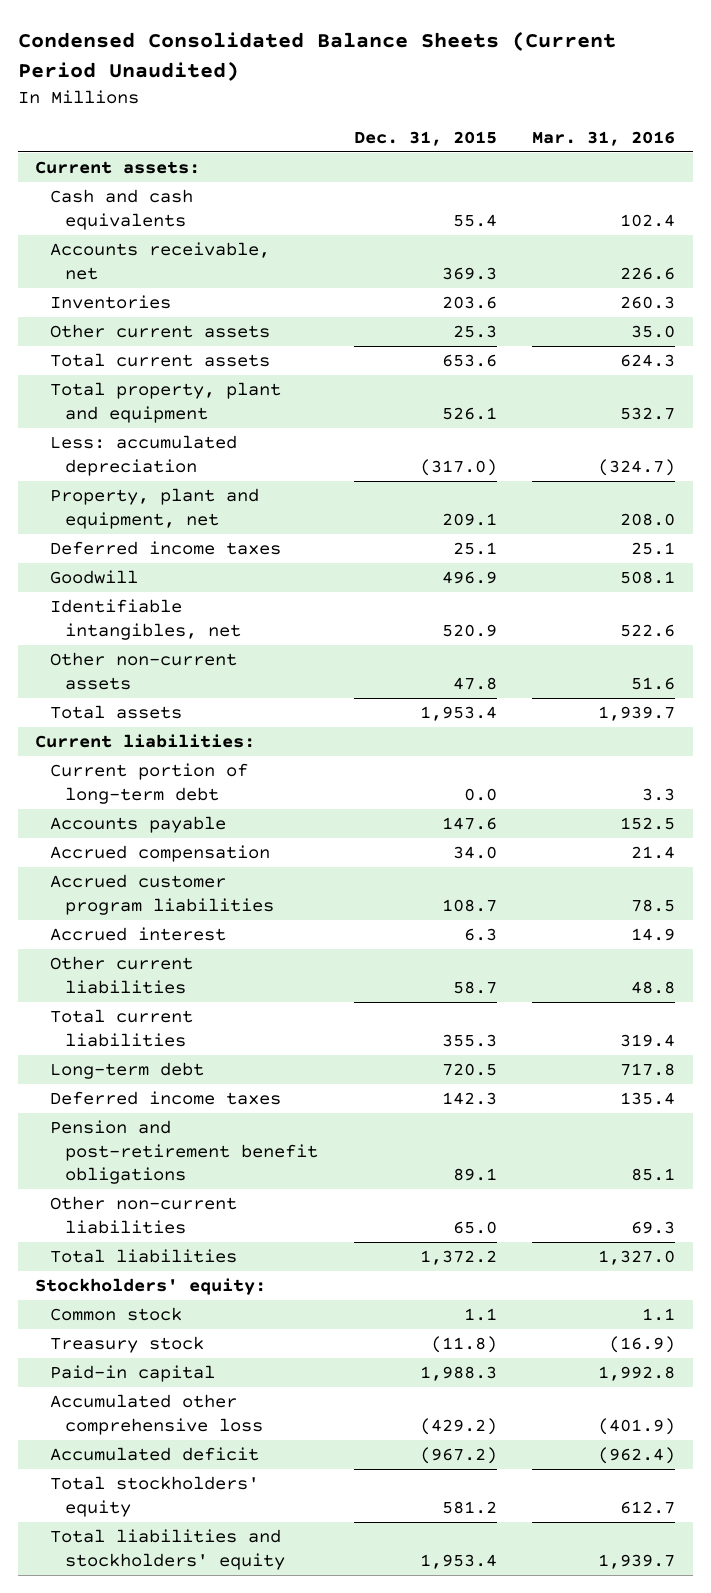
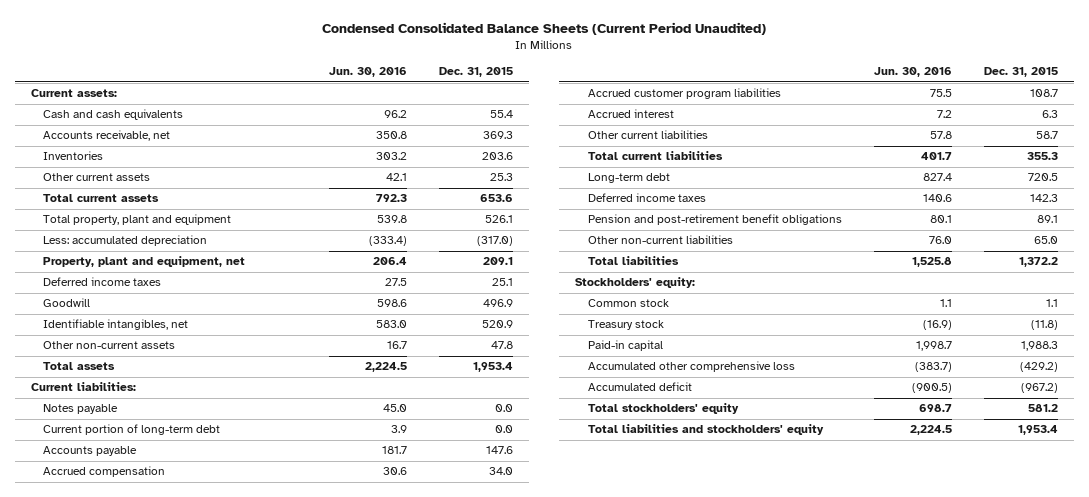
[532,130,676,146] Mar. 31, 2016 -> none
none -> [329,67,408,78] Jun. 30, 2016
none -> [43,404,119,415] Notes payable

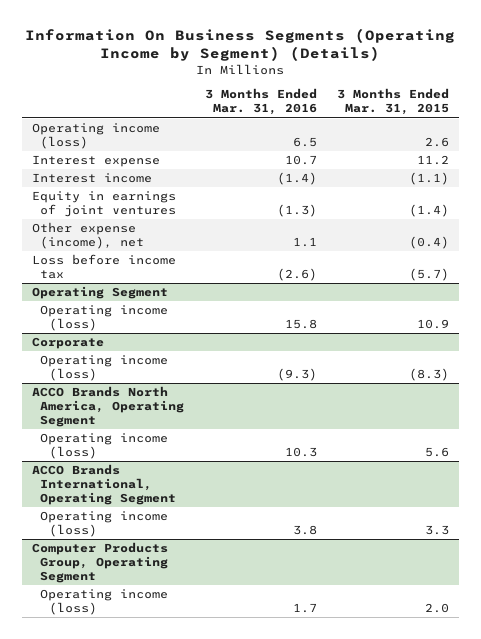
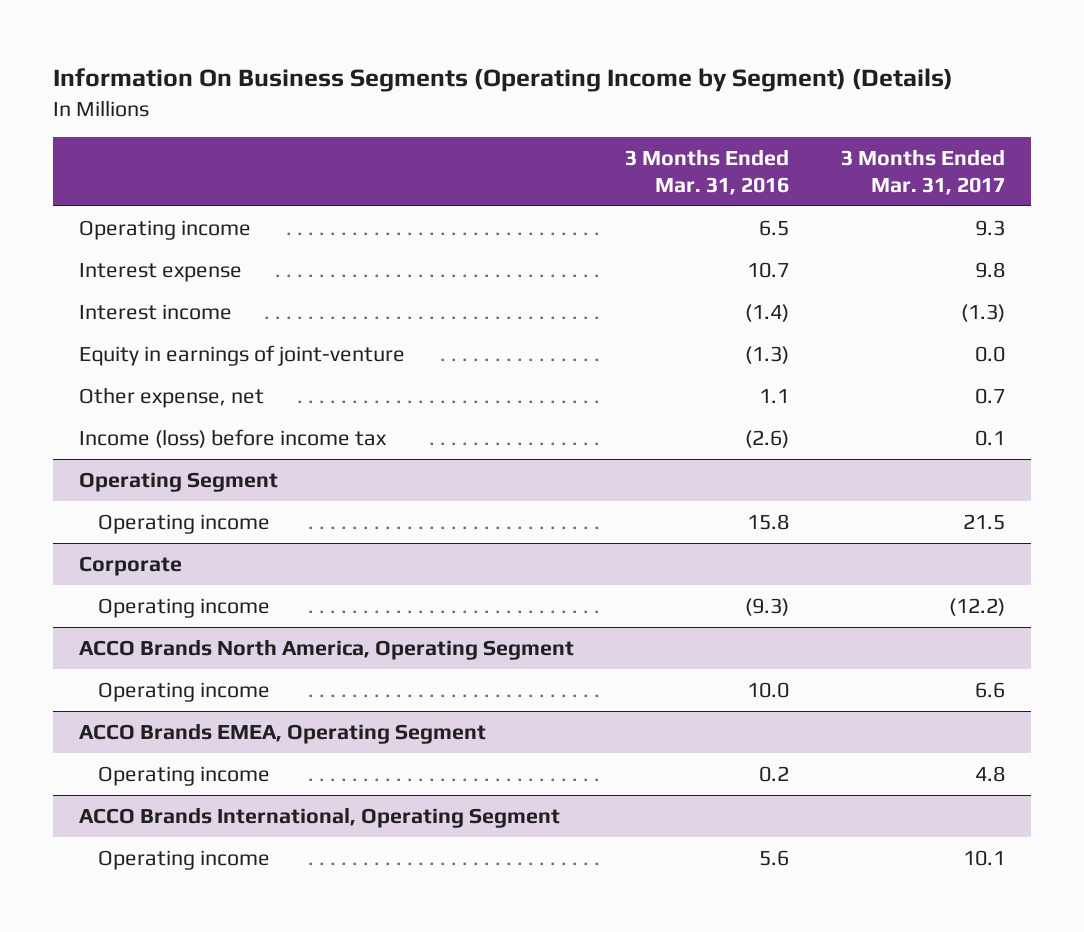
[336,88,449,116] 3 Months Ended Mar. 31, 2015 -> none
none -> [841,149,1006,196] 3 Months Ended Mar. 31, 2017
[31,123,160,150] Operating income (loss) -> [78,219,251,240] Operating income
[31,191,177,218] Equity in earnings of joint ventures -> [78,344,405,366] Equity in earnings of joint-venture
[31,222,145,250] Other expense (income), net -> [78,386,264,408] Other expense, net
[31,254,176,280] Loss before income tax -> [78,428,387,448] Income (loss) before income tax
[40,305,169,332] Operating income (loss) -> [98,513,271,534] Operating income
[40,355,169,382] Operating income (loss) -> [98,597,271,618] Operating income
[40,433,169,460] Operating income (loss) -> [98,681,271,702] Operating income
[284,447,317,458] 10.3 -> [747,681,790,698] 10.0
none -> [78,722,486,744] ACCO Brands EMEA, Operating Segment
none -> [98,765,271,786] Operating income
[31,542,169,584] Computer Products Group, Operating Segment -> none
[40,589,169,616] Operating income (loss) -> none
[40,511,169,538] Operating income (loss) -> [98,849,271,870] Operating income
[292,525,317,536] 3.8 -> [759,849,790,866] 5.6

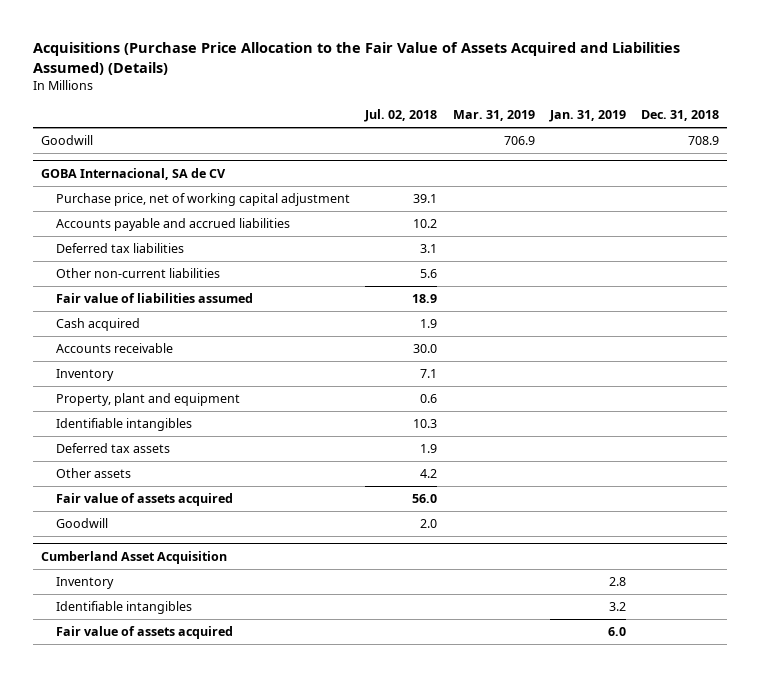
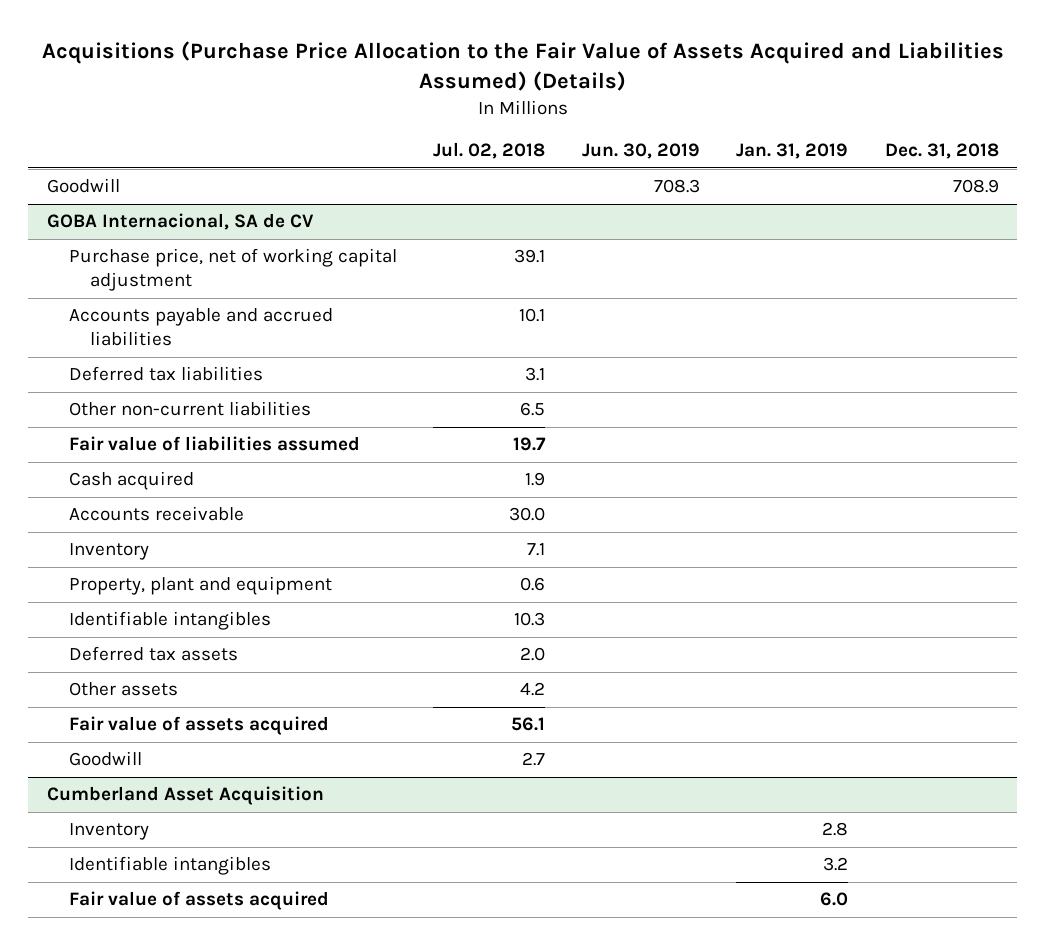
[452,110,535,122] Mar. 31, 2019 -> none
none -> [581,143,700,160] Jun. 30, 2019
[413,219,438,229] 10.2 -> [519,308,546,323] 10.1
[420,269,438,279] 5.6 -> [520,402,546,417] 6.5
[412,294,438,304] 18.9 -> [513,437,547,452] 19.7
[420,444,438,454] 1.9 -> [520,647,546,662] 2.0
[412,494,438,504] 56.0 -> [511,717,546,732] 56.1
[420,519,438,529] 2.0 -> [522,752,546,767] 2.7

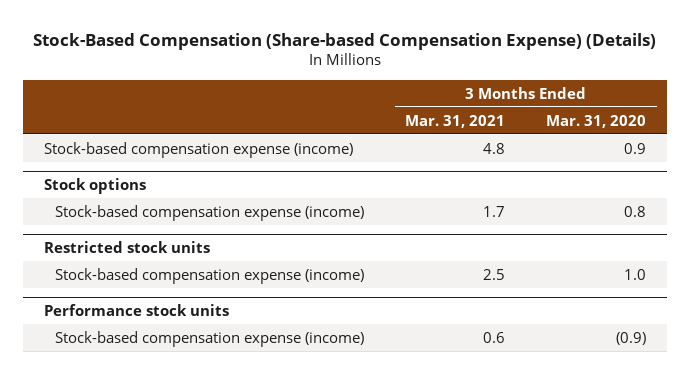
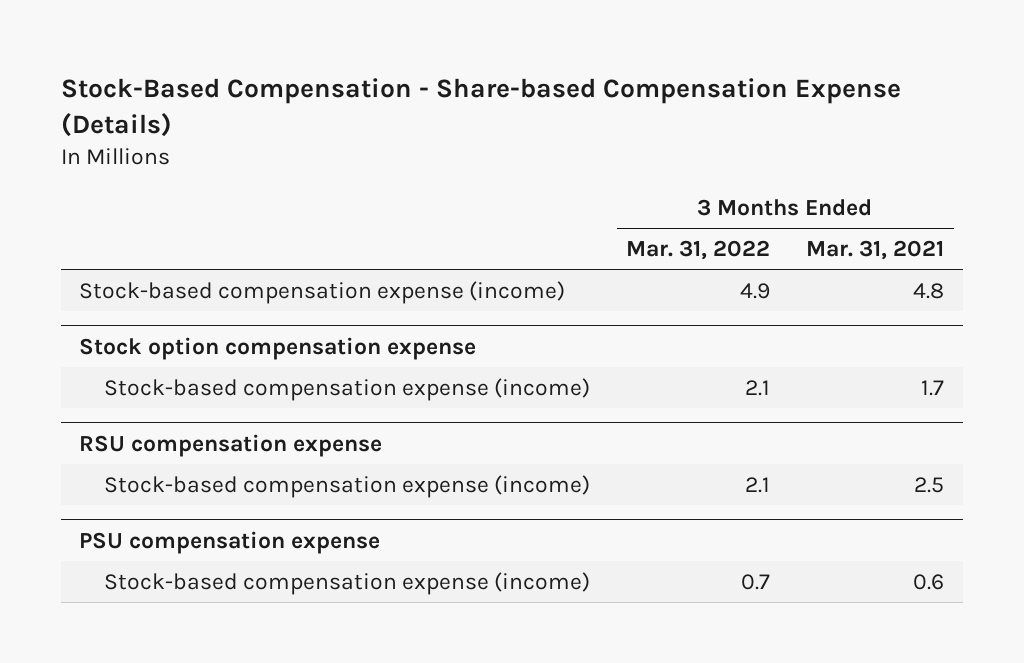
[32,32,656,50] Stock-Based Compensation (Share-based Compensation Expense) (Details) -> [60,77,901,137] Stock-Based Compensation - Share-based Compensation Expense (Details)
[546,114,647,128] Mar. 31, 2020 -> none
none -> [626,240,771,261] Mar. 31, 2022
[43,177,146,194] Stock options -> [79,336,477,360] Stock option compensation expense
[43,240,210,253] Restricted stock units -> [79,433,383,457] RSU compensation expense
[43,303,229,316] Performance stock units -> [79,530,381,554] PSU compensation expense

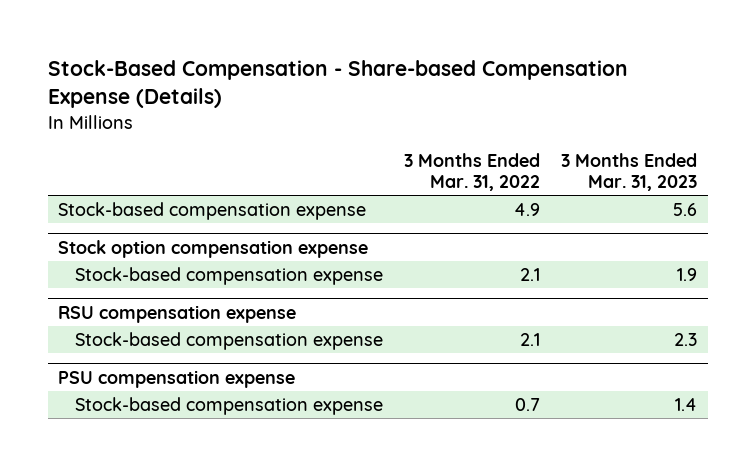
[806,240,945,261] Mar. 31, 2021 -> none
none -> [561,152,698,192] 3 Months Ended Mar. 31, 2023
[79,280,566,304] Stock-based compensation expense (income) -> [58,201,367,220] Stock-based compensation expense
[104,377,591,401] Stock-based compensation expense (income) -> [75,266,384,285] Stock-based compensation expense
[104,474,591,498] Stock-based compensation expense (income) -> [75,331,384,350] Stock-based compensation expense
[104,571,591,595] Stock-based compensation expense (income) -> [75,396,384,415] Stock-based compensation expense

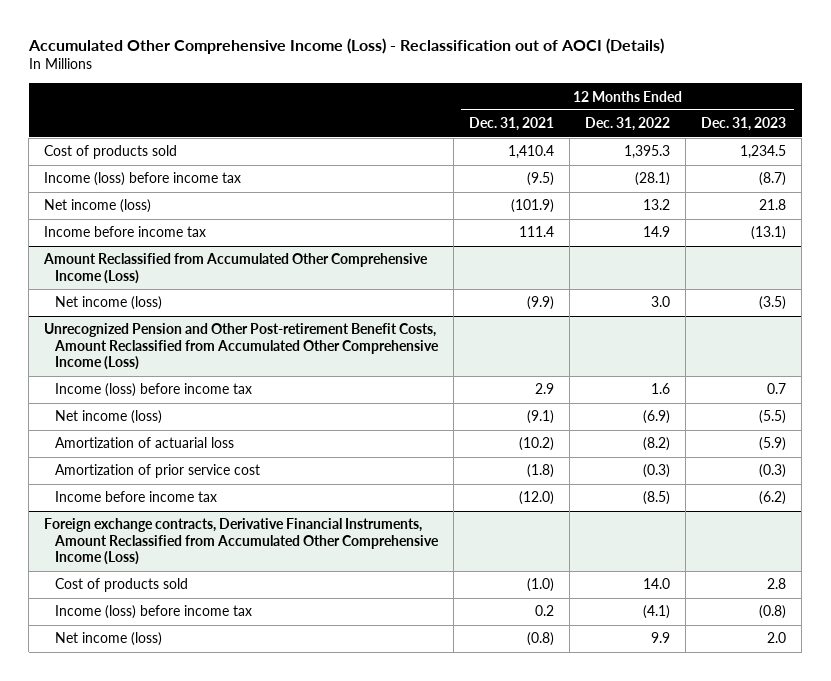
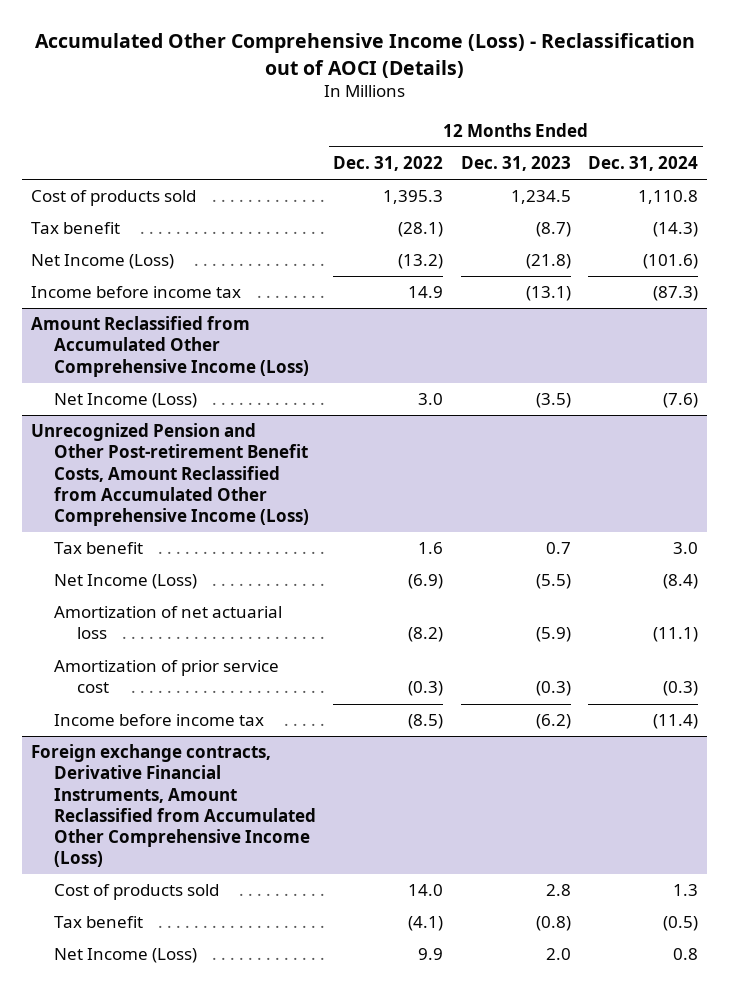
[469,117,555,132] Dec. 31, 2021 -> none
none -> [588,156,699,172] Dec. 31, 2024
[44,172,242,187] Income (loss) before income tax -> [30,222,120,235] Tax benefit
[44,199,152,214] Net income (loss) -> [30,254,174,270] Net Income (Loss)
[643,199,671,211] 13.2 -> [398,254,444,270] (13.2)
[759,199,787,211] 21.8 -> [525,254,571,270] (21.8)
[54,296,162,311] Net income (loss) -> [53,393,197,409] Net Income (Loss)
[54,383,252,398] Income (loss) before income tax -> [53,542,143,555] Tax benefit
[54,410,162,425] Net income (loss) -> [53,574,197,590] Net Income (Loss)
[54,437,234,449] Amortization of actuarial loss -> [53,606,282,640] Amortization of net actuarial loss
[54,605,252,620] Income (loss) before income tax -> [53,916,143,929] Tax benefit
[54,632,162,647] Net income (loss) -> [53,948,197,964] Net Income (Loss)

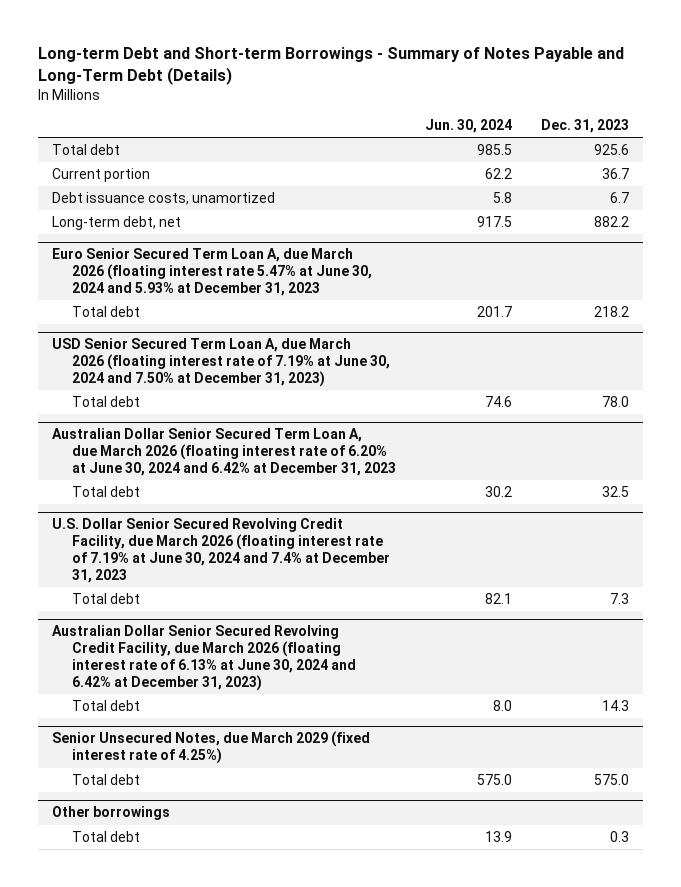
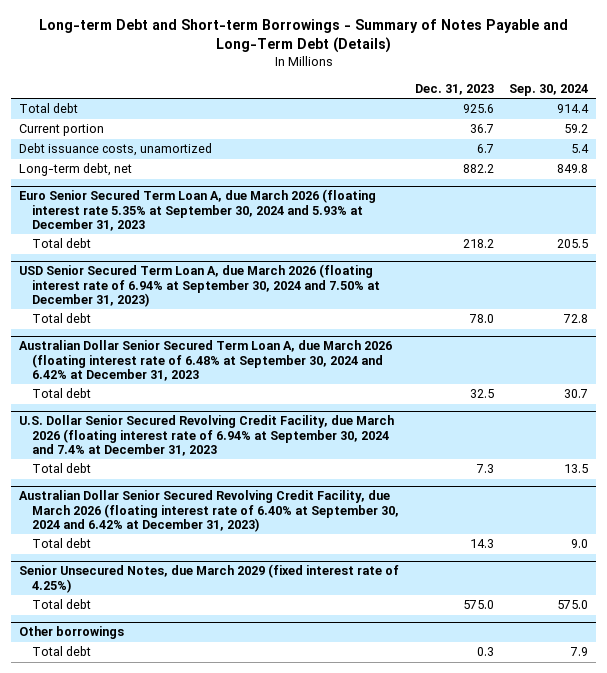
[425,119,513,134] Jun. 30, 2024 -> none
none -> [509,83,589,96] Sep. 30, 2024
[52,248,373,297] Euro Senior Secured Term Loan A, due March 2026 (floating interest rate 5.47% at June 30, 2024 and 5.93% at December 31, 2023 -> [18,189,376,231] Euro Senior Secured Term Loan A, due March 2026 (floating interest rate 5.35% at September 30, 2024 and 5.93% at December 31, 2023
[52,338,391,388] USD Senior Secured Term Loan A, due March 2026 (floating interest rate of 7.19% at June 30, 2024 and 7.50% at December 31, 2023) -> [18,264,381,307] USD Senior Secured Term Loan A, due March 2026 (floating interest rate of 6.94% at September 30, 2024 and 7.50% at December 31, 2023)
[52,428,397,477] Australian Dollar Senior Secured Term Loan A, due March 2026 (floating interest rate of 6.20% at June 30, 2024 and 6.42% at December 31, 2023 -> [18,340,392,381] Australian Dollar Senior Secured Term Loan A, due March 2026 (floating interest rate of 6.48% at September 30, 2024 and 6.42% at December 31, 2023
[52,518,391,584] U.S. Dollar Senior Secured Revolving Credit Facility, due March 2026 (floating interest rate of 7.19% at June 30, 2024 and 7.4% at December 31, 2023 -> [18,415,394,456] U.S. Dollar Senior Secured Revolving Credit Facility, due March 2026 (floating interest rate of 6.94% at September 30, 2024 and 7.4% at December 31, 2023
[52,625,357,692] Australian Dollar Senior Secured Revolving Credit Facility, due March 2026 (floating interest rate of 6.13% at June 30, 2024 and 6.42% at December 31, 2023) -> [18,490,400,532] Australian Dollar Senior Secured Revolving Credit Facility, due March 2026 (floating interest rate of 6.40% at September 30, 2024 and 6.42% at December 31, 2023)

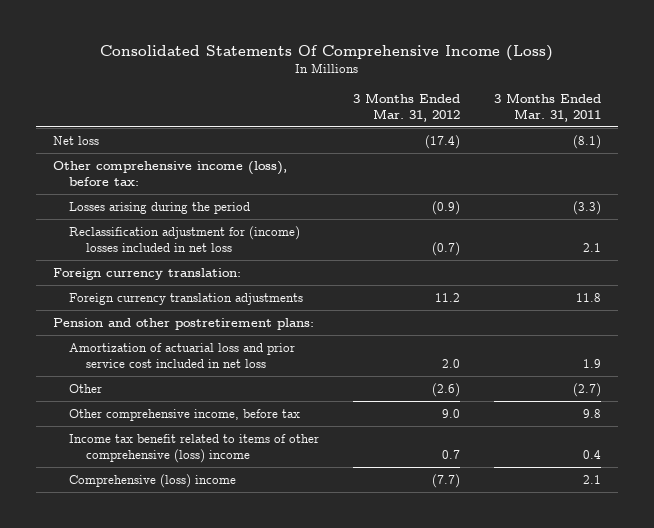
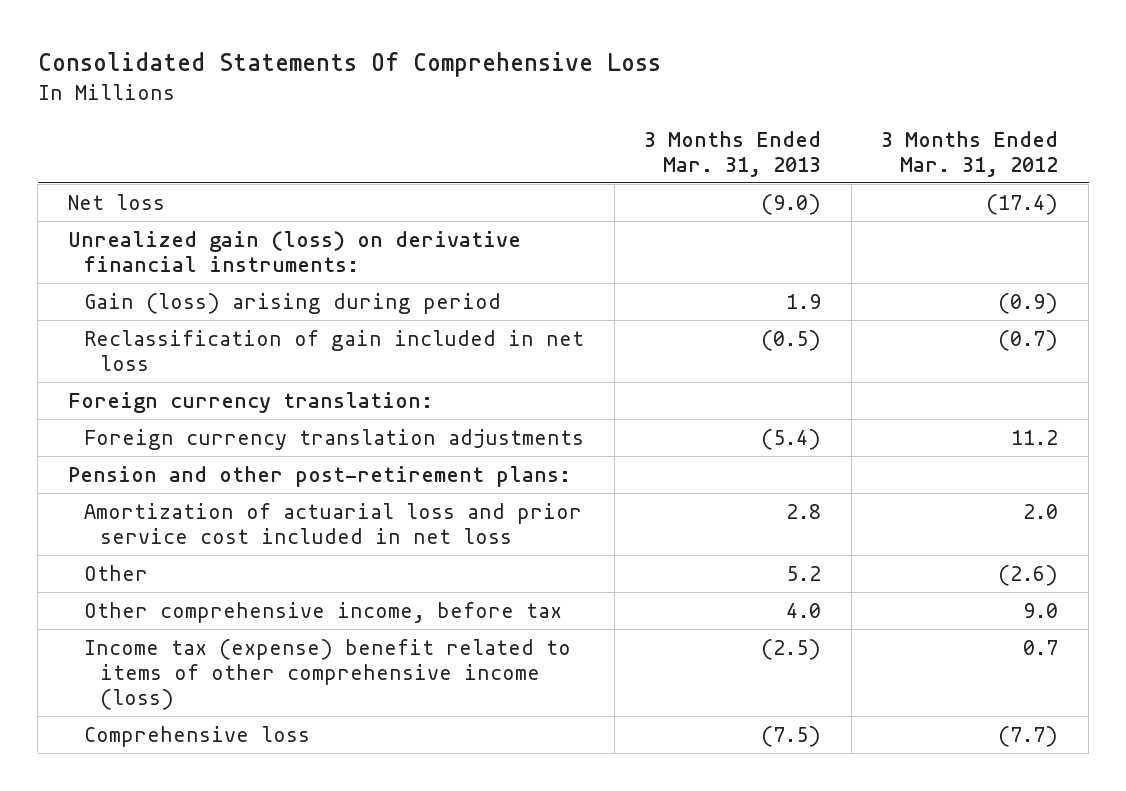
[99,44,553,61] Consolidated Statements Of Comprehensive Income (Loss) -> [37,51,661,77] Consolidated Statements Of Comprehensive Loss
[494,93,602,122] 3 Months Ended Mar. 31, 2011 -> none
none -> [644,130,822,177] 3 Months Ended Mar. 31, 2013
[52,161,287,186] Other comprehensive income (loss), before tax: -> none
none -> [68,230,522,272] Unrealized gain (loss) on derivative financial instruments:
[69,202,251,215] Losses arising during the period -> [84,292,502,314] Gain (loss) arising during period
[69,226,301,252] Reclassification adjustment for (income) losses included in net loss -> [84,329,585,371] Reclassification of gain included in net loss
[52,318,314,331] Pension and other postretirement plans: -> [68,465,572,487] Pension and other post-retirement plans:
[69,434,320,463] Income tax benefit related to items of other comprehensive (loss) income -> [84,638,572,711] Income tax (expense) benefit related to items of other comprehensive income (loss)
[69,474,237,489] Comprehensive (loss) income -> [84,725,311,747] Comprehensive loss

